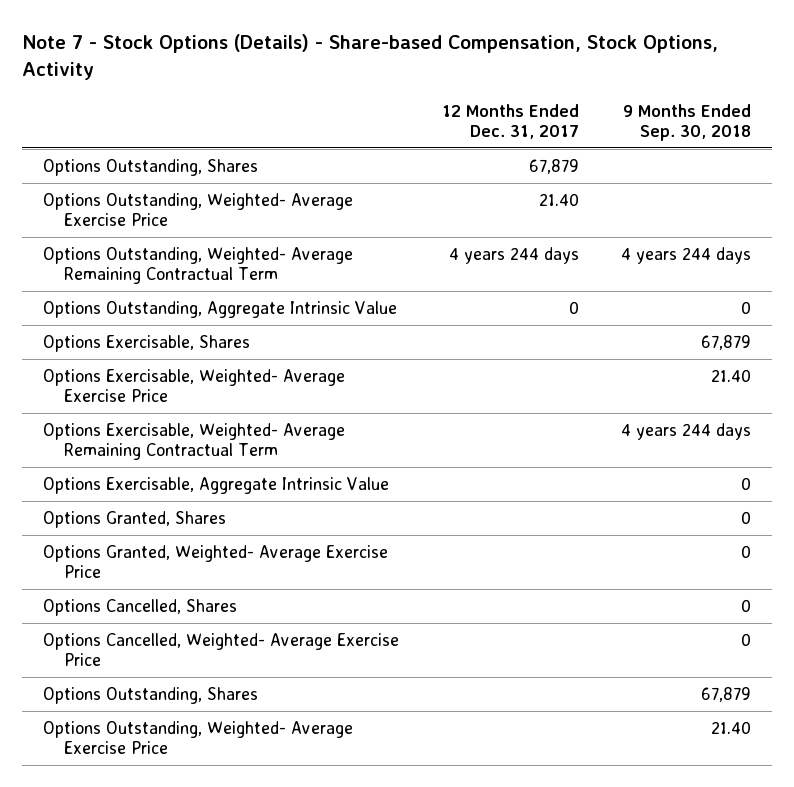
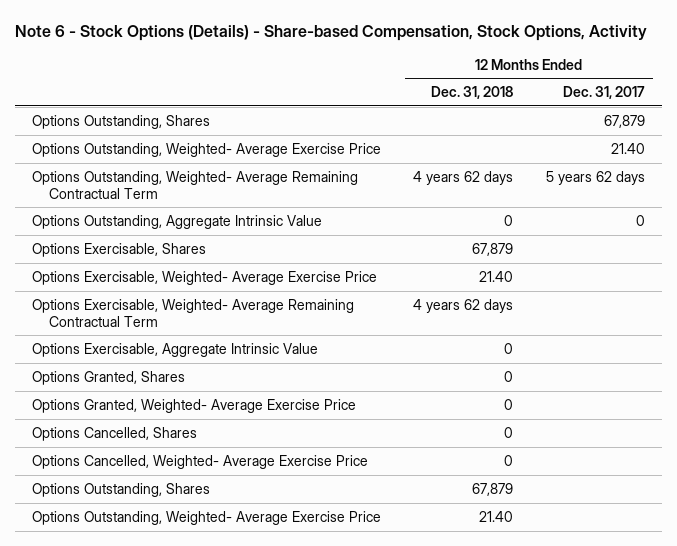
[22,34,719,81] Note 7 - Stock Options (Details) - Share-based Compensation, Stock Options, Activity -> [15,24,648,41] Note 6 - Stock Options (Details) - Share-based Compensation, Stock Options, Activity
[622,103,751,141] 9 Months Ended Sep. 30, 2018 -> none
none -> [431,86,514,100] Dec. 31, 2018
[448,246,579,264] 4 years 244 days -> [546,170,646,185] 5 years 62 days

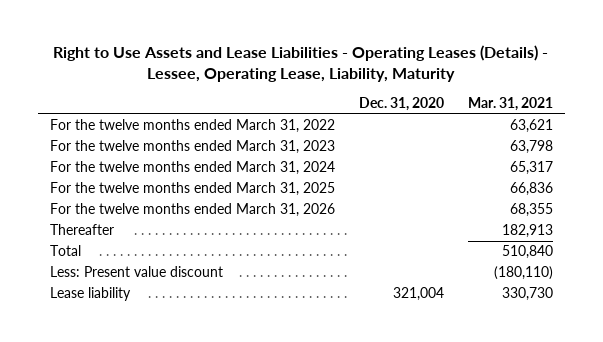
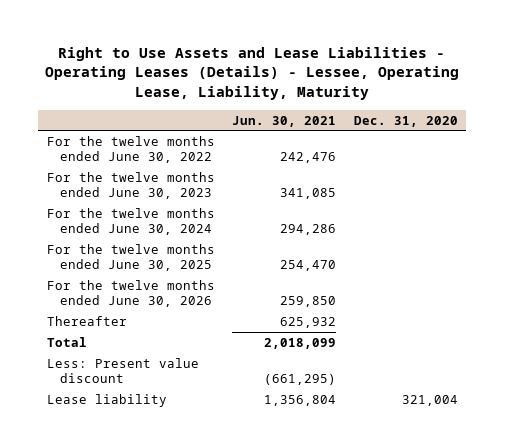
[467,97,553,112] Mar. 31, 2021 -> none
none -> [232,115,337,127] Jun. 30, 2021
[49,119,335,134] For the twelve months ended March 31, 2022 -> [46,136,215,163] For the twelve months ended June 30, 2022
[49,140,335,155] For the twelve months ended March 31, 2023 -> [46,172,215,199] For the twelve months ended June 30, 2023
[49,161,335,176] For the twelve months ended March 31, 2024 -> [46,208,215,235] For the twelve months ended June 30, 2024
[49,182,335,197] For the twelve months ended March 31, 2025 -> [46,244,215,271] For the twelve months ended June 30, 2025
[49,203,335,218] For the twelve months ended March 31, 2026 -> [46,280,215,307] For the twelve months ended June 30, 2026

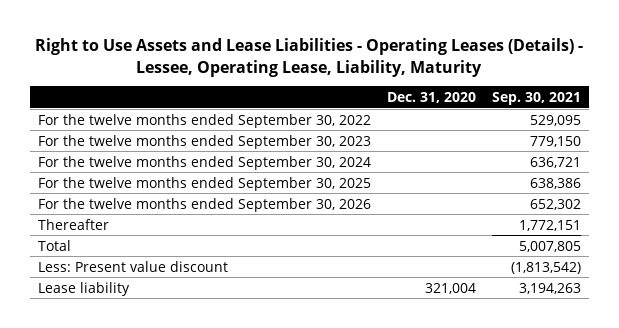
[232,115,337,127] Jun. 30, 2021 -> none
none -> [491,91,581,105] Sep. 30, 2021
[46,136,215,163] For the twelve months ended June 30, 2022 -> [37,113,371,128] For the twelve months ended September 30, 2022
[46,172,215,199] For the twelve months ended June 30, 2023 -> [37,134,371,149] For the twelve months ended September 30, 2023
[46,208,215,235] For the twelve months ended June 30, 2024 -> [37,155,371,170] For the twelve months ended September 30, 2024
[46,244,215,271] For the twelve months ended June 30, 2025 -> [37,176,371,191] For the twelve months ended September 30, 2025
[46,280,215,307] For the twelve months ended June 30, 2026 -> [37,197,371,212] For the twelve months ended September 30, 2026

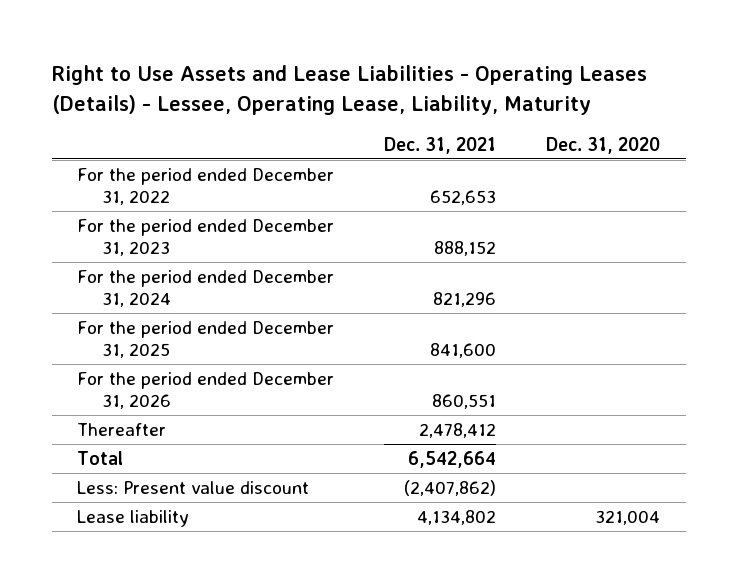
[491,91,581,105] Sep. 30, 2021 -> none
none -> [384,136,497,154] Dec. 31, 2021
[37,113,371,128] For the twelve months ended September 30, 2022 -> [77,167,335,205] For the period ended December 31, 2022
[37,134,371,149] For the twelve months ended September 30, 2023 -> [77,218,335,256] For the period ended December 31, 2023
[37,155,371,170] For the twelve months ended September 30, 2024 -> [77,269,335,307] For the period ended December 31, 2024
[37,176,371,191] For the twelve months ended September 30, 2025 -> [77,320,335,358] For the period ended December 31, 2025
[37,197,371,212] For the twelve months ended September 30, 2026 -> [77,371,335,409] For the period ended December 31, 2026

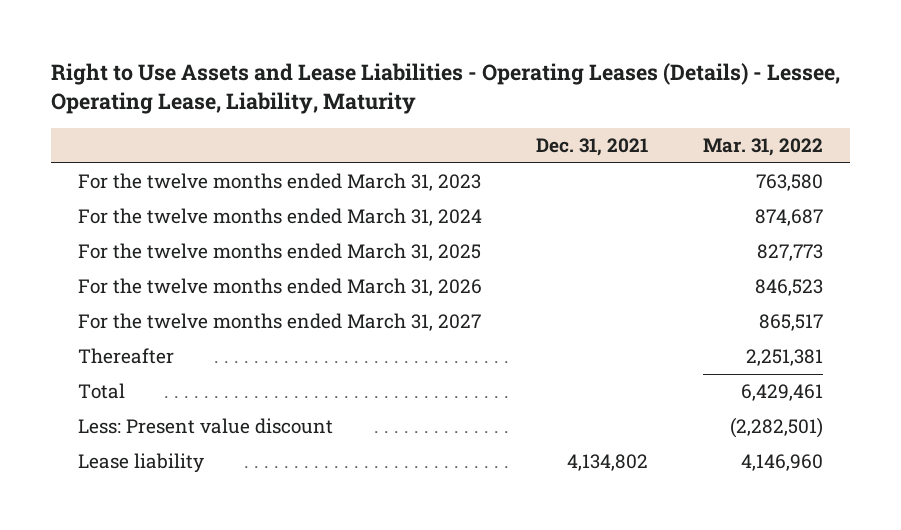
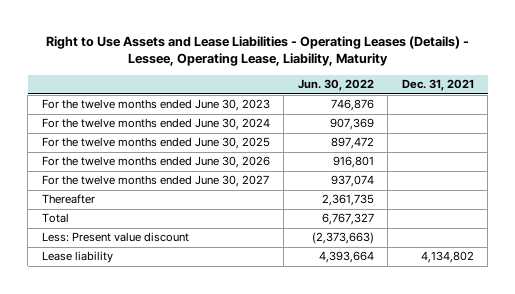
[702,138,823,157] Mar. 31, 2022 -> none
none -> [297,79,374,92] Jun. 30, 2022
[77,173,481,192] For the twelve months ended March 31, 2023 -> [41,99,270,112] For the twelve months ended June 30, 2023
[77,208,482,227] For the twelve months ended March 31, 2024 -> [41,118,270,131] For the twelve months ended June 30, 2024
[77,243,481,262] For the twelve months ended March 31, 2025 -> [41,137,270,150] For the twelve months ended June 30, 2025
[77,278,482,297] For the twelve months ended March 31, 2026 -> [41,156,270,169] For the twelve months ended June 30, 2026
[77,313,481,332] For the twelve months ended March 31, 2027 -> [41,175,269,188] For the twelve months ended June 30, 2027

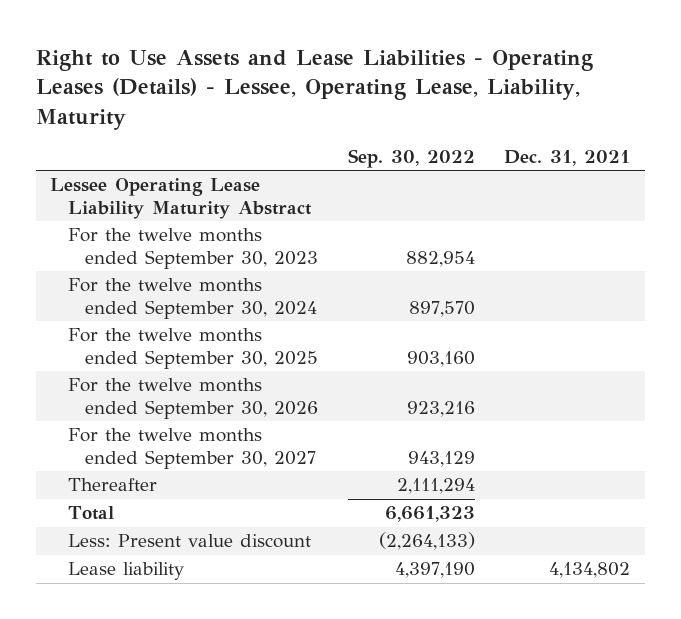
[297,79,374,92] Jun. 30, 2022 -> none
none -> [347,149,475,169] Sep. 30, 2022
none -> [50,178,312,220] Lessee Operating Lease Liability Maturity Abstract
[41,99,270,112] For the twelve months ended June 30, 2023 -> [67,228,319,270] For the twelve months ended September 30, 2023
[41,118,270,131] For the twelve months ended June 30, 2024 -> [67,278,318,320] For the twelve months ended September 30, 2024
[41,137,270,150] For the twelve months ended June 30, 2025 -> [67,328,319,370] For the twelve months ended September 30, 2025
[41,156,270,169] For the twelve months ended June 30, 2026 -> [67,378,319,420] For the twelve months ended September 30, 2026
[41,175,269,188] For the twelve months ended June 30, 2027 -> [67,428,317,470] For the twelve months ended September 30, 2027

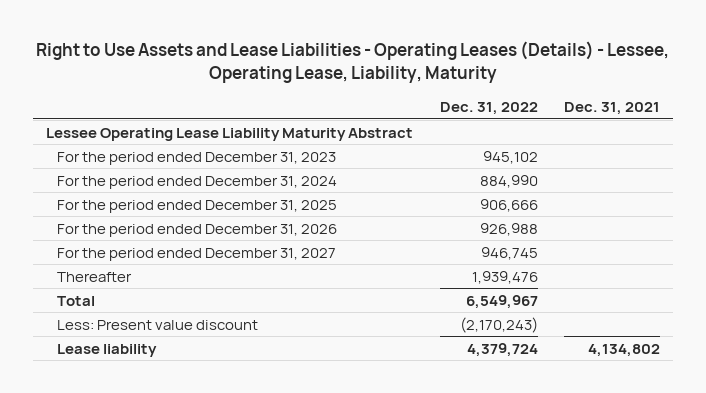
[347,149,475,169] Sep. 30, 2022 -> none
none -> [439,101,538,115] Dec. 31, 2022
[67,228,319,270] For the twelve months ended September 30, 2023 -> [57,151,337,165] For the period ended December 31, 2023
[67,278,318,320] For the twelve months ended September 30, 2024 -> [57,175,338,189] For the period ended December 31, 2024
[67,328,319,370] For the twelve months ended September 30, 2025 -> [57,199,338,213] For the period ended December 31, 2025
[67,378,319,420] For the twelve months ended September 30, 2026 -> [57,223,338,237] For the period ended December 31, 2026
[67,428,317,470] For the twelve months ended September 30, 2027 -> [57,247,337,261] For the period ended December 31, 2027

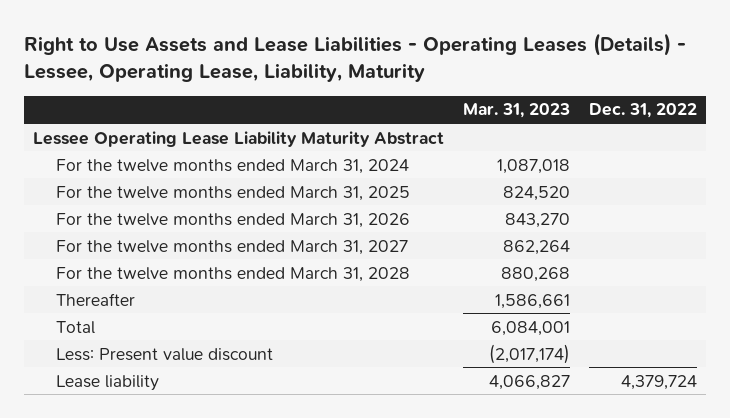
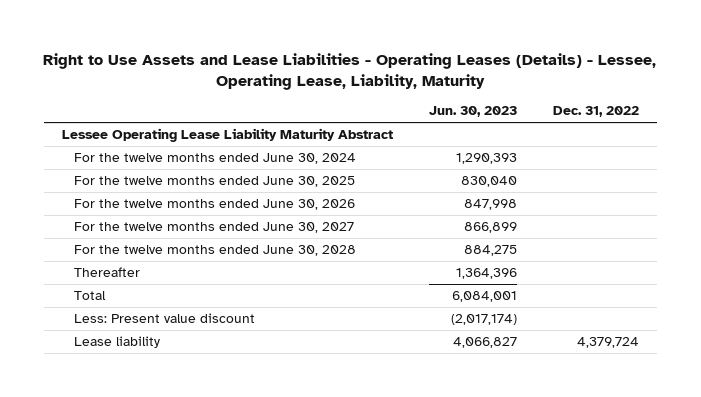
[462,103,570,119] Mar. 31, 2023 -> none
none -> [428,106,517,118] Jun. 30, 2023
[56,158,410,174] For the twelve months ended March 31, 2024 -> [73,153,356,165] For the twelve months ended June 30, 2024
[56,185,411,201] For the twelve months ended March 31, 2025 -> [73,176,355,188] For the twelve months ended June 30, 2025
[56,212,411,228] For the twelve months ended March 31, 2026 -> [73,199,355,211] For the twelve months ended June 30, 2026
[56,239,409,255] For the twelve months ended March 31, 2027 -> [73,222,354,234] For the twelve months ended June 30, 2027
[56,266,411,282] For the twelve months ended March 31, 2028 -> [73,245,356,257] For the twelve months ended June 30, 2028

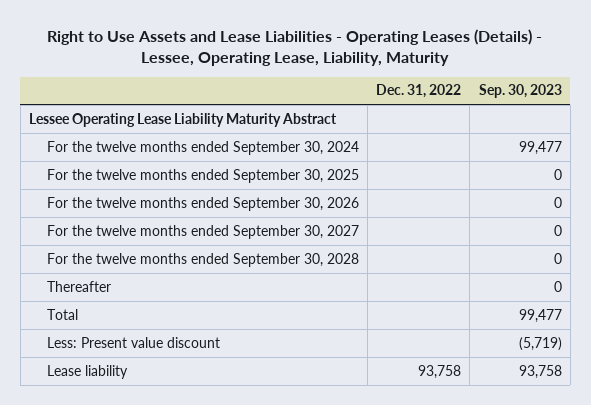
[428,106,517,118] Jun. 30, 2023 -> none
none -> [478,84,562,99] Sep. 30, 2023
[73,153,356,165] For the twelve months ended June 30, 2024 -> [46,140,359,155] For the twelve months ended September 30, 2024
[73,176,355,188] For the twelve months ended June 30, 2025 -> [46,168,359,183] For the twelve months ended September 30, 2025
[73,199,355,211] For the twelve months ended June 30, 2026 -> [46,196,359,211] For the twelve months ended September 30, 2026
[73,222,354,234] For the twelve months ended June 30, 2027 -> [46,224,359,239] For the twelve months ended September 30, 2027
[73,245,356,257] For the twelve months ended June 30, 2028 -> [46,252,359,267] For the twelve months ended September 30, 2028
[577,337,640,349] 4,379,724 -> [418,364,462,379] 93,758

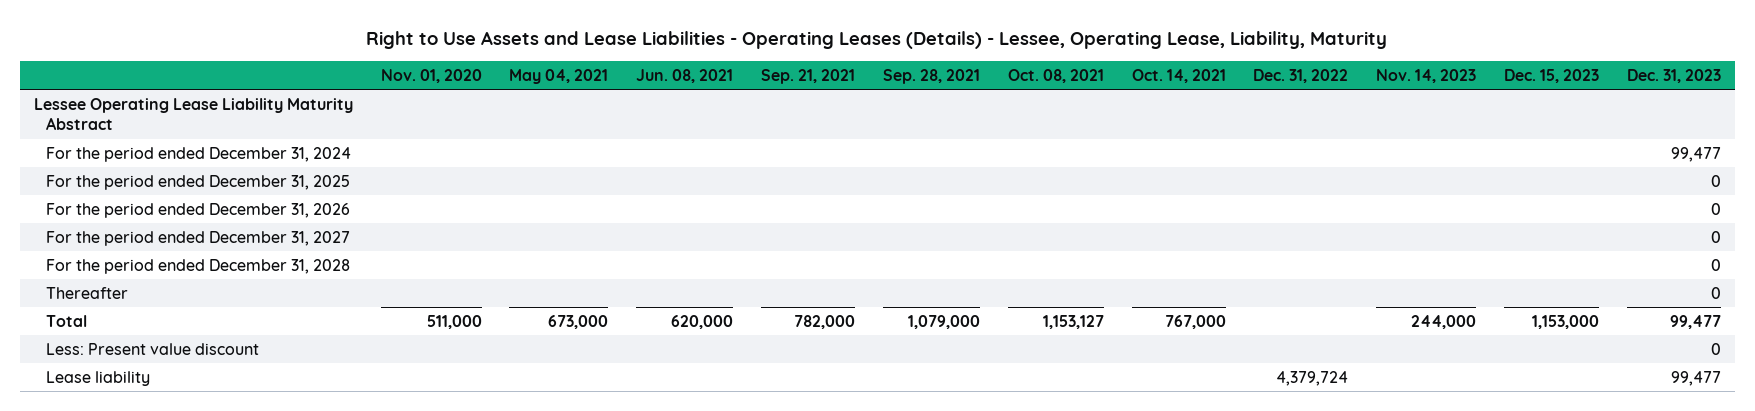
[478,84,562,99] Sep. 30, 2023 -> none
none -> [380,68,482,83] Nov. 01, 2020
none -> [509,68,609,84] May 04, 2021
none -> [636,68,734,83] Jun. 08, 2021
none -> [761,68,856,84] Sep. 21, 2021
none -> [882,68,980,84] Sep. 28, 2021
none -> [1007,68,1104,83] Oct. 08, 2021
none -> [1131,68,1226,83] Oct. 14, 2021
none -> [1376,68,1477,83] Nov. 14, 2023
none -> [1504,68,1600,83] Dec. 15, 2023
none -> [1626,68,1721,83] Dec. 31, 2023
[46,140,359,155] For the twelve months ended September 30, 2024 -> [46,146,352,162] For the period ended December 31, 2024
[46,168,359,183] For the twelve months ended September 30, 2025 -> [46,174,351,190] For the period ended December 31, 2025
[46,196,359,211] For the twelve months ended September 30, 2026 -> [46,202,351,218] For the period ended December 31, 2026
[46,224,359,239] For the twelve months ended September 30, 2027 -> [46,230,351,246] For the period ended December 31, 2027
[46,252,359,267] For the twelve months ended September 30, 2028 -> [46,258,351,274] For the period ended December 31, 2028
[418,364,462,379] 93,758 -> [1276,370,1349,386] 4,379,724

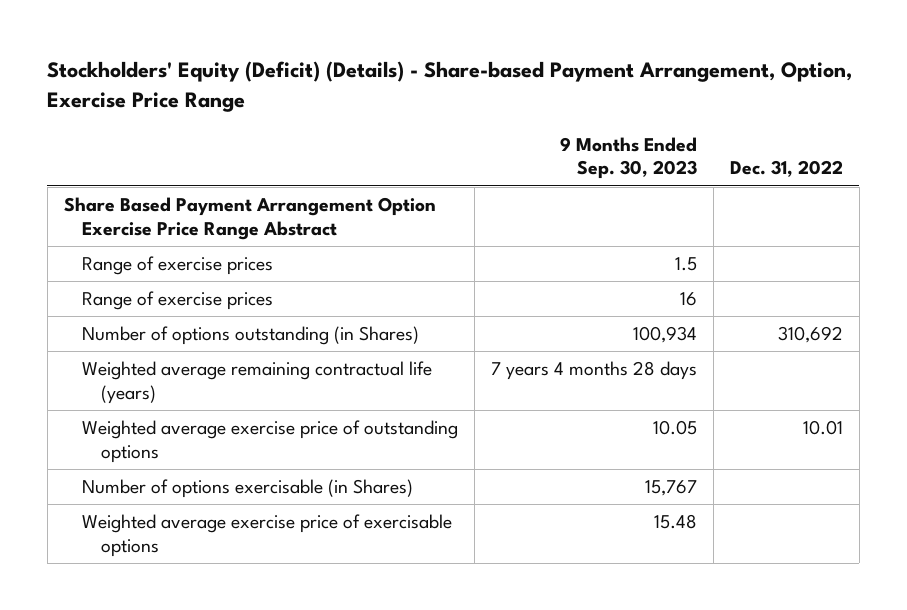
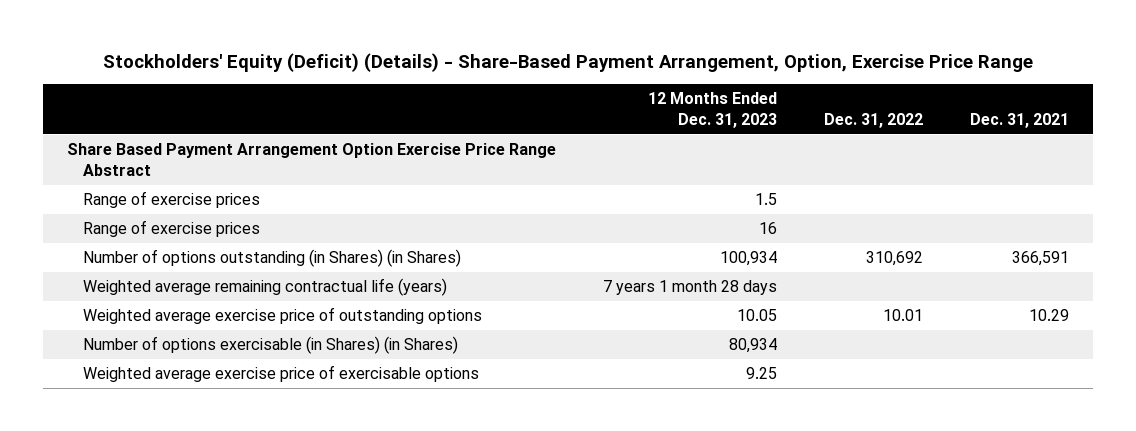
[47,61,853,113] Stockholders' Equity (Deficit) (Details) - Share-based Payment Arrangement, Option, Exercise Price Range -> [103,52,1034,72] Stockholders' Equity (Deficit) (Details) - Share-Based Payment Arrangement, Option, Exercise Price Range
[560,136,698,180] 9 Months Ended Sep. 30, 2023 -> none
none -> [647,92,777,128] 12 Months Ended Dec. 31, 2023
none -> [970,112,1070,128] Dec. 31, 2021
[82,326,420,346] Number of options outstanding (in Shares) -> [82,249,461,268] Number of options outstanding (in Shares) (in Shares)
[82,479,414,499] Number of options exercisable (in Shares) -> [82,336,458,355] Number of options exercisable (in Shares) (in Shares)

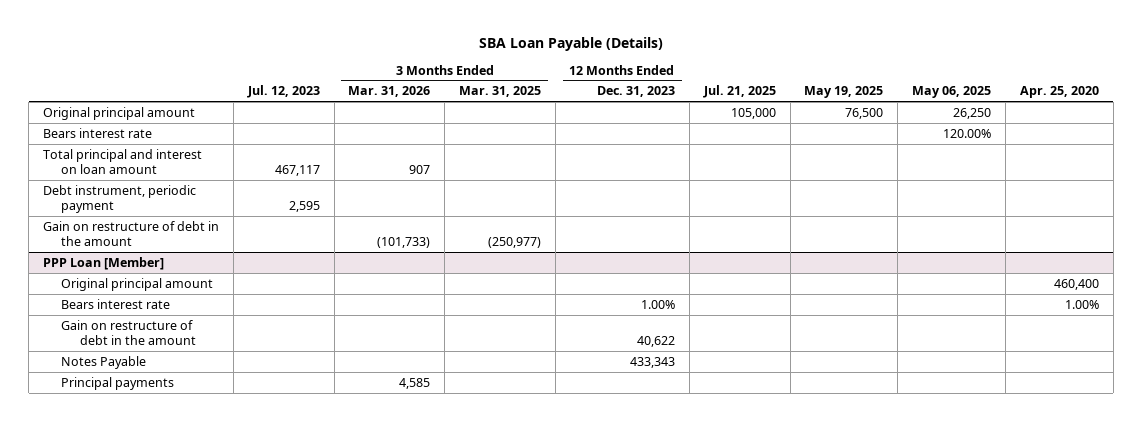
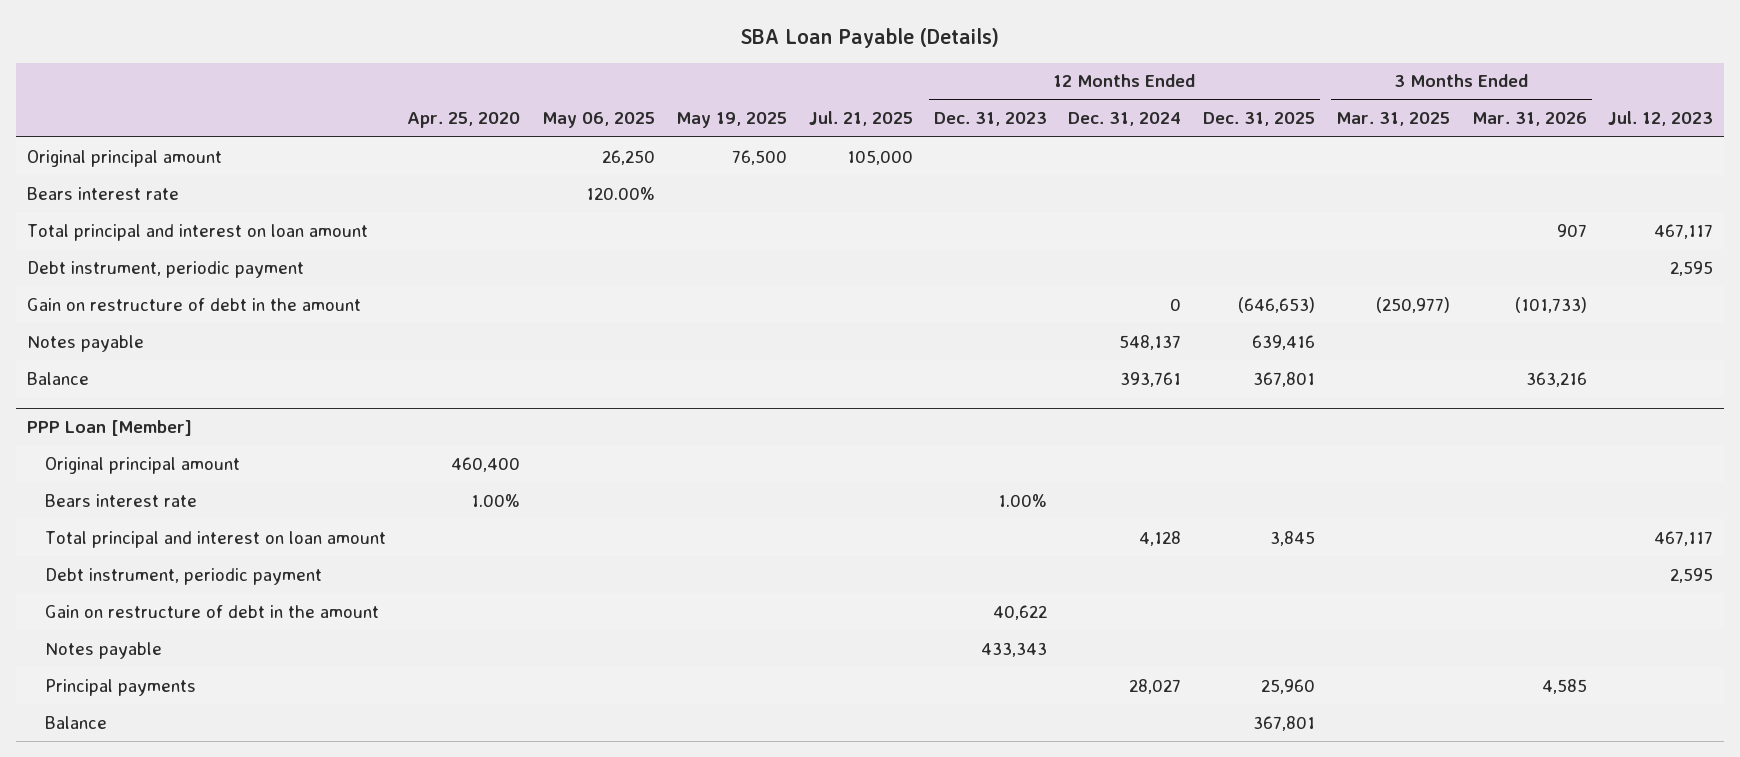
none -> [1068,112,1182,127] Dec. 31, 2024
none -> [1202,112,1315,127] Dec. 31, 2025
none -> [26,334,144,352] Notes payable
none -> [26,371,89,385] Balance
none -> [44,530,386,548] Total principal and interest on loan amount
none -> [44,567,322,585] Debt instrument, periodic payment
[61,355,147,369] Notes Payable -> [44,641,162,659] Notes payable
none -> [44,715,107,729] Balance

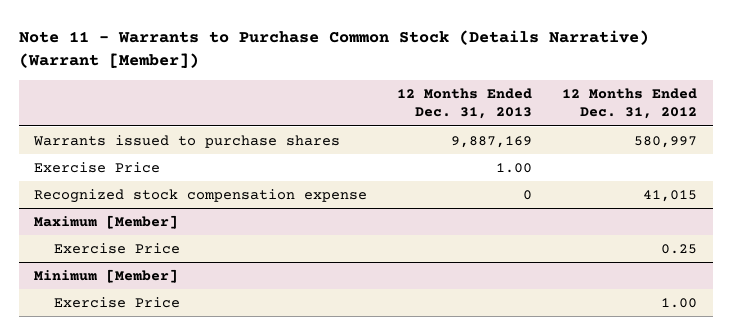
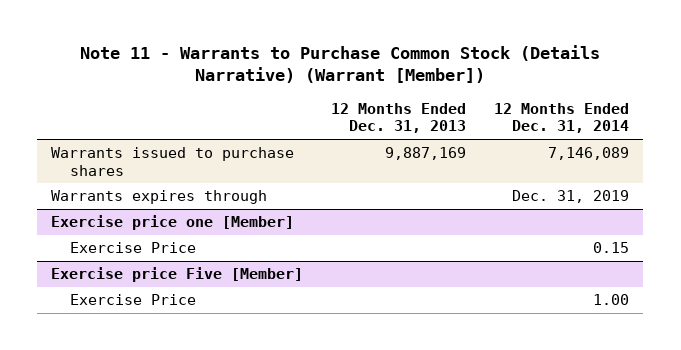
[562,88,698,120] 12 Months Ended Dec. 31, 2012 -> none
none -> [494,102,630,134] 12 Months Ended Dec. 31, 2014
[33,161,160,173] Exercise Price -> none
[33,188,367,203] Recognized stock compensation expense -> none
[33,214,178,229] Maximum [Member] -> none
[53,242,180,254] Exercise Price -> none
[33,268,178,283] Minimum [Member] -> none
[53,296,180,308] Exercise Price -> none
none -> [51,190,268,205] Warrants expires through
none -> [51,215,295,231] Exercise price one [Member]
none -> [69,242,196,254] Exercise Price
none -> [51,267,304,283] Exercise price Five [Member]
none -> [69,294,196,306] Exercise Price

